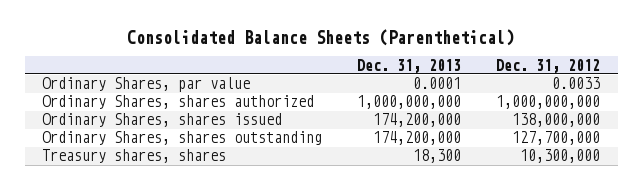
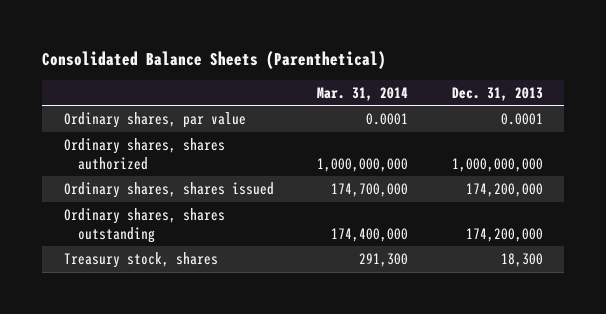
[496,58,601,73] Dec. 31, 2012 -> none
none -> [317,86,409,101] Mar. 31, 2014
[42,77,251,93] Ordinary Shares, par value -> [63,112,246,129] Ordinary shares, par value
[42,95,315,110] Ordinary Shares, shares authorized -> [63,138,225,170] Ordinary shares, shares authorized
[42,113,283,128] Ordinary Shares, shares issued -> [63,182,274,199] Ordinary shares, shares issued
[42,131,323,146] Ordinary Shares, shares outstanding -> [63,208,225,243] Ordinary shares, shares outstanding
[42,149,227,164] Treasury shares, shares -> [63,252,218,269] Treasury stock, shares

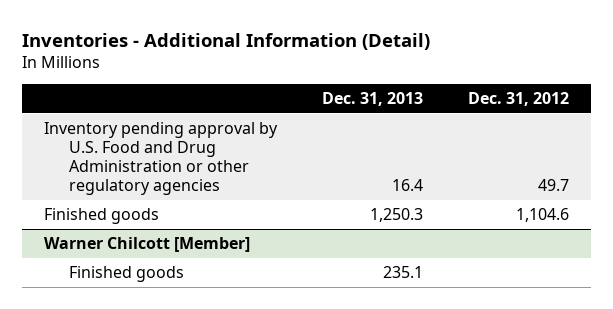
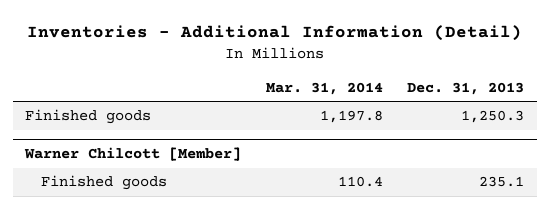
[467,92,569,107] Dec. 31, 2012 -> none
none -> [265,81,383,95] Mar. 31, 2014
[44,122,279,196] Inventory pending approval by U.S. Food and Drug Administration or other regulatory agencies -> none

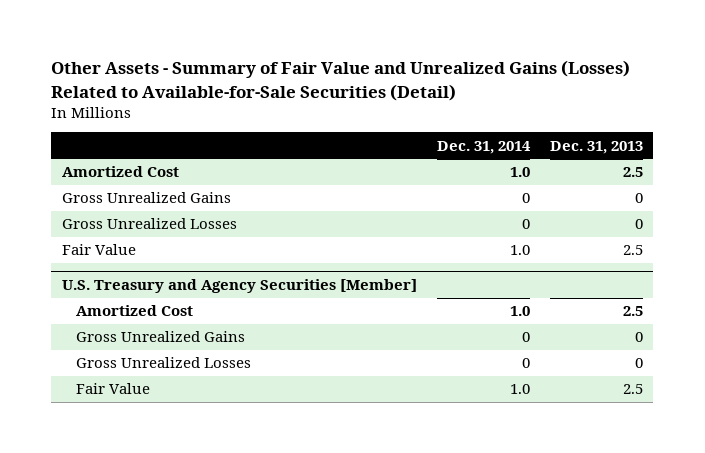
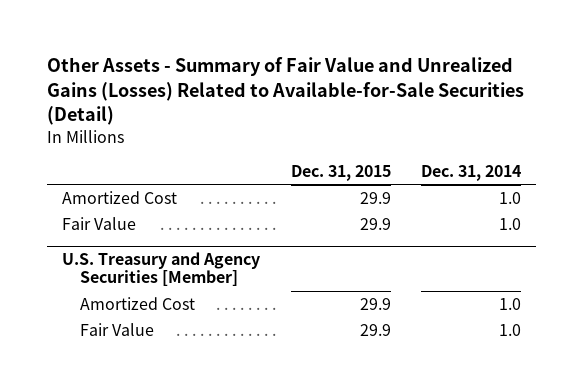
[550,140,644,154] Dec. 31, 2013 -> none
none -> [290,165,391,182] Dec. 31, 2015
[61,192,231,204] Gross Unrealized Gains -> none
[61,218,237,230] Gross Unrealized Losses -> none
[76,331,246,343] Gross Unrealized Gains -> none
[76,357,252,369] Gross Unrealized Losses -> none

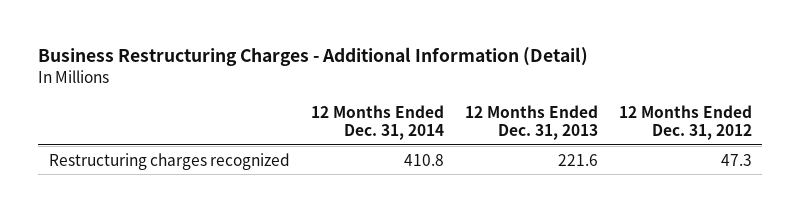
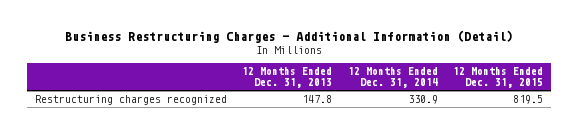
[618,104,752,140] 12 Months Ended Dec. 31, 2012 -> none
none -> [453,66,544,89] 12 Months Ended Dec. 31, 2015
[403,153,444,166] 410.8 -> [407,95,438,105] 330.9
[557,153,598,166] 221.6 -> [302,95,333,104] 147.8

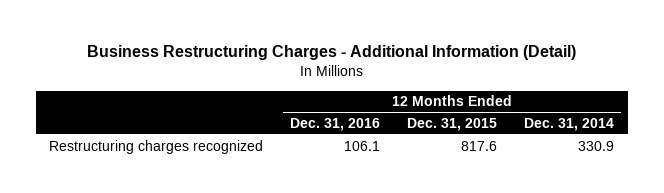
[242,66,333,89] 12 Months Ended Dec. 31, 2013 -> none
none -> [290,117,381,131] Dec. 31, 2016
[513,95,544,105] 819.5 -> [461,140,498,151] 817.6

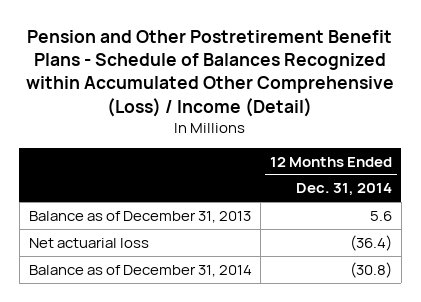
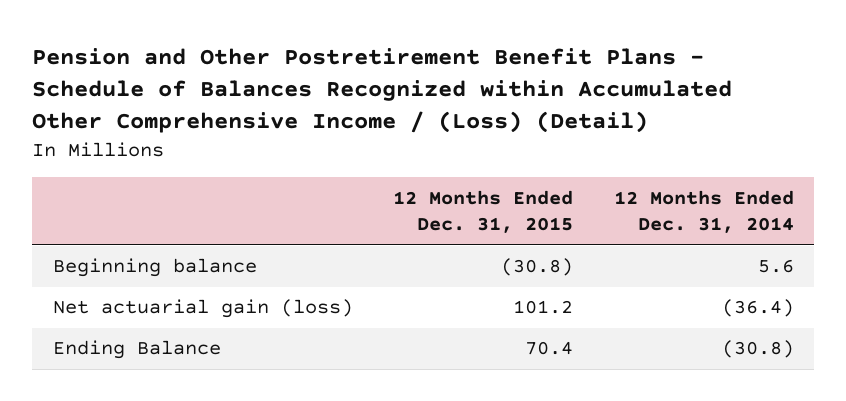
[26,29,395,117] Pension and Other Postretirement Benefit Plans - Schedule of Balances Recognized within Accumulated Other Comprehensive (Loss) / Income (Detail) -> [32,48,733,134] Pension and Other Postretirement Benefit Plans - Schedule of Balances Recognized within Accumulated Other Comprehensive Income / (Loss) (Detail)
none -> [393,189,574,234] 12 Months Ended Dec. 31, 2015
[28,210,251,223] Balance as of December 31, 2013 -> [52,258,257,278] Beginning balance
[28,237,149,248] Net actuarial loss -> [52,299,353,319] Net actuarial gain (loss)
[28,264,252,277] Balance as of December 31, 2014 -> [52,340,221,360] Ending Balance

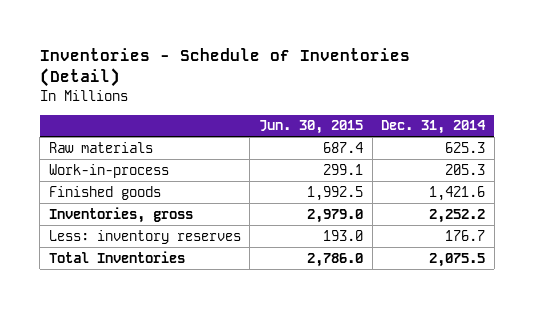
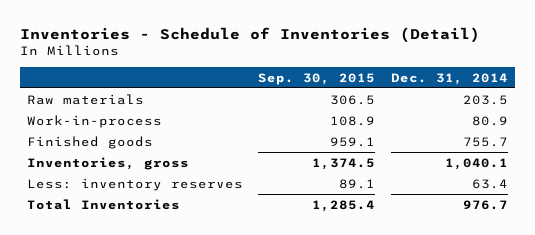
[258,120,363,135] Jun. 30, 2015 -> none
none -> [258,72,376,85] Sep. 30, 2015
[445,141,486,153] 625.3 -> [462,94,508,105] 203.5
[445,163,486,175] 205.3 -> [471,115,508,126] 80.9
[429,185,486,201] 1,421.6 -> [462,136,508,147] 755.7
[429,208,486,223] 2,252.2 -> [444,157,508,170] 1,040.1
[445,229,486,241] 176.7 -> [471,178,508,189] 63.4
[429,252,486,267] 2,075.5 -> [462,199,508,210] 976.7

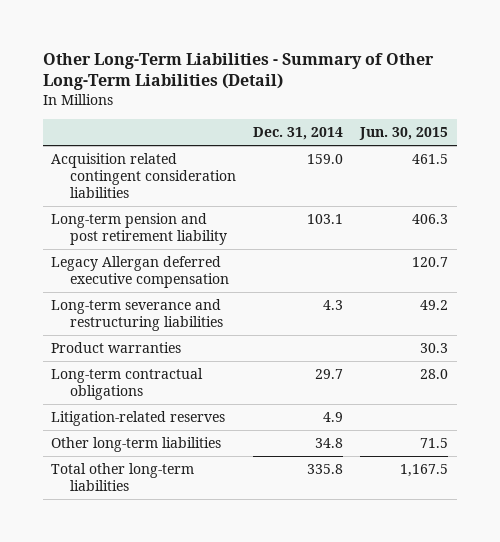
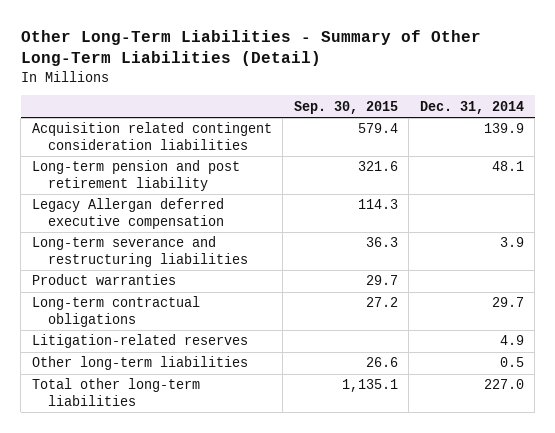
[359,127,449,141] Jun. 30, 2015 -> none
none -> [293,100,398,114] Sep. 30, 2015
[307,154,344,165] 159.0 -> [483,123,524,134] 139.9
[307,214,344,225] 103.1 -> [491,161,524,172] 48.1
[323,300,344,311] 4.3 -> [499,237,524,248] 3.9
[315,438,344,449] 34.8 -> [499,357,524,368] 0.5
[307,464,344,475] 335.8 -> [483,379,524,390] 227.0

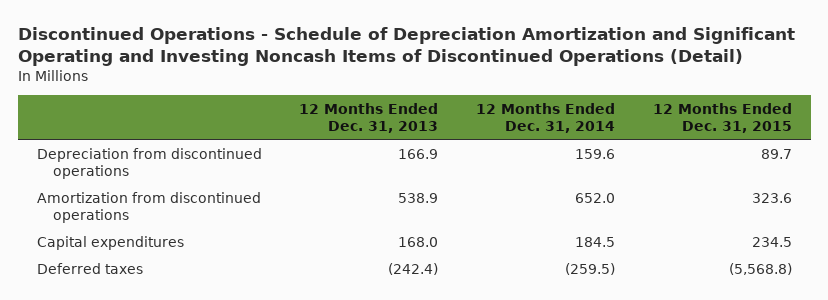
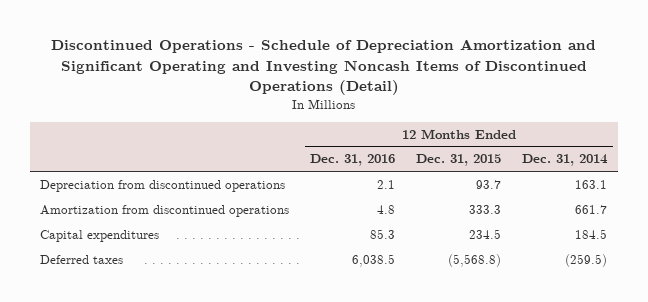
[299,102,439,133] 12 Months Ended Dec. 31, 2013 -> none
none -> [310,154,396,167] Dec. 31, 2016
[575,148,616,159] 159.6 -> [575,179,608,189] 163.1
[760,148,792,159] 89.7 -> [476,179,502,189] 93.7
[575,192,616,203] 652.0 -> [575,204,608,214] 661.7
[751,192,792,203] 323.6 -> [469,204,502,214] 333.3

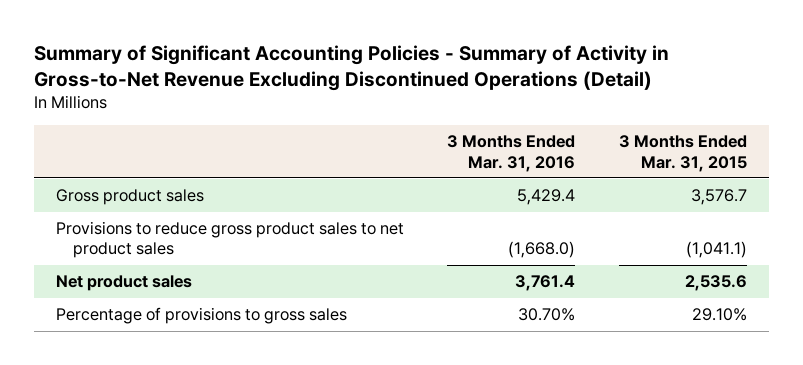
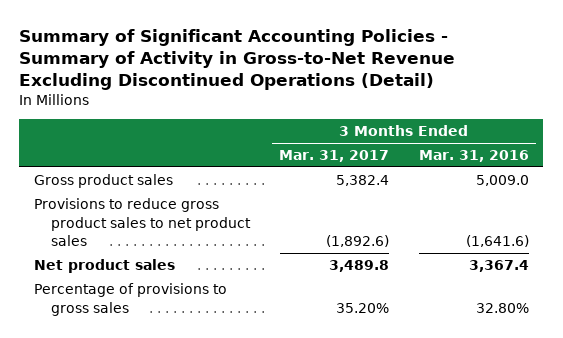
[618,135,747,172] 3 Months Ended Mar. 31, 2015 -> none
none -> [279,150,390,163] Mar. 31, 2017
[517,189,576,206] 5,429.4 -> [475,175,529,187] 5,009.0
[508,241,576,259] (1,668.0) -> [465,235,529,248] (1,641.6)
[515,275,576,292] 3,761.4 -> [468,260,529,273] 3,367.4
[518,308,576,322] 30.70% -> [475,302,529,313] 32.80%

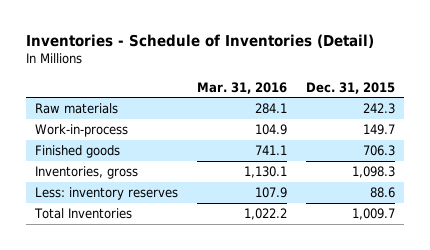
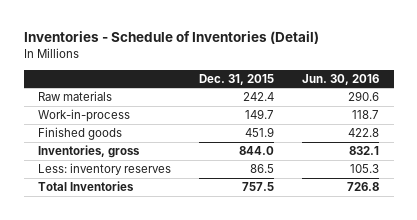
[196,81,287,94] Mar. 31, 2016 -> none
none -> [302,73,380,85] Jun. 30, 2016
[362,103,395,115] 242.3 -> [243,92,275,102] 242.4
[362,145,395,157] 706.3 -> [245,127,275,138] 451.9
[351,166,395,179] 1,098.3 -> [239,146,275,156] 844.0
[369,187,395,199] 88.6 -> [250,164,275,174] 86.5
[351,208,395,221] 1,009.7 -> [242,182,275,192] 757.5

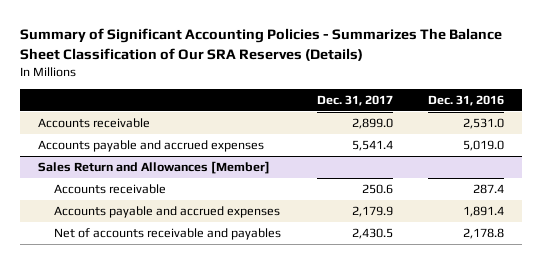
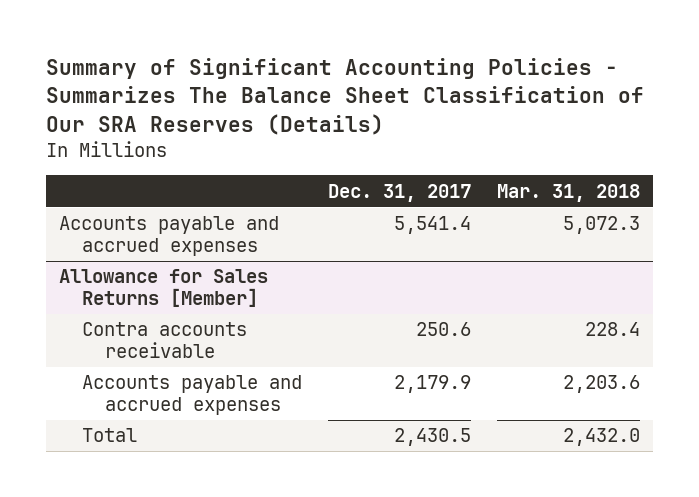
[428,94,505,106] Dec. 31, 2016 -> none
none -> [497,183,641,202] Mar. 31, 2018
[37,118,150,129] Accounts receivable -> none
[37,161,270,175] Sales Return and Allowances [Member] -> [59,269,269,308] Allowance for Sales Returns [Member]
[54,184,167,195] Accounts receivable -> [81,322,247,359] Contra accounts receivable
[54,228,282,241] Net of accounts receivable and payables -> [81,428,137,443] Total

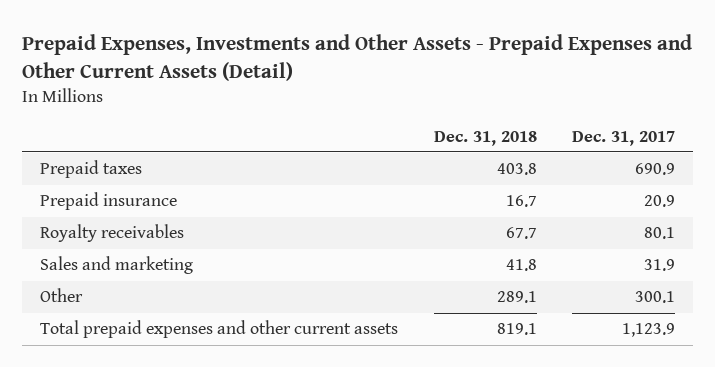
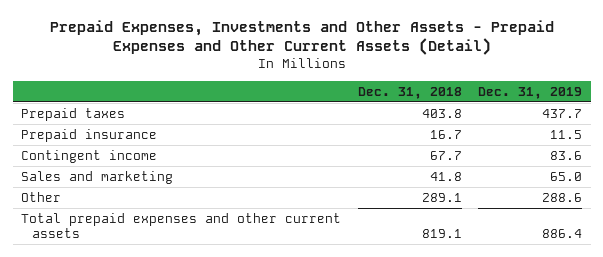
[572,130,676,146] Dec. 31, 2017 -> none
none -> [478,86,583,99] Dec. 31, 2019
[39,224,184,243] Royalty receivables -> [21,149,158,163] Contingent income

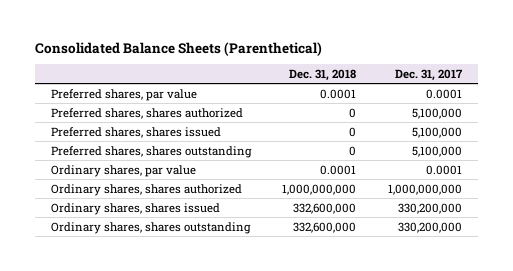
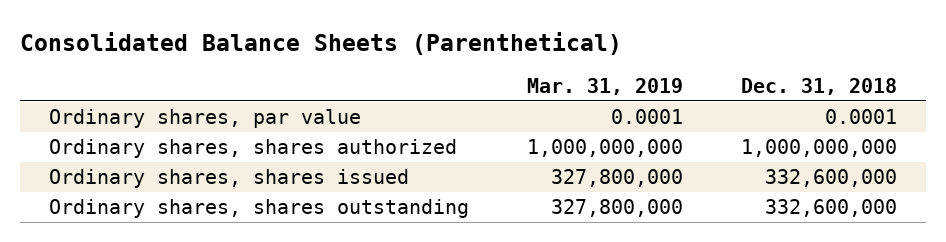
[395,69,464,82] Dec. 31, 2017 -> none
none -> [526,77,683,95] Mar. 31, 2019
[50,88,197,101] Preferred shares, par value -> none
[50,107,243,119] Preferred shares, shares authorized -> none
[50,126,221,138] Preferred shares, shares issued -> none
[50,145,252,158] Preferred shares, shares outstanding -> none

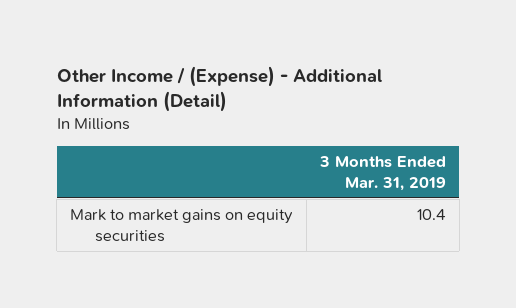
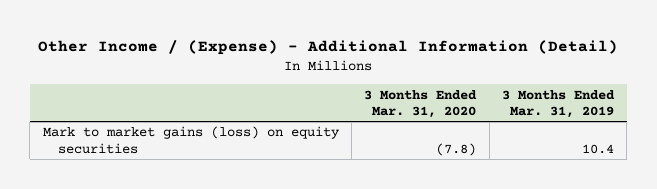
none -> [364,89,478,119] 3 Months Ended Mar. 31, 2020
[70,209,294,242] Mark to market gains on equity securities -> [42,126,340,154] Mark to market gains (loss) on equity securities

